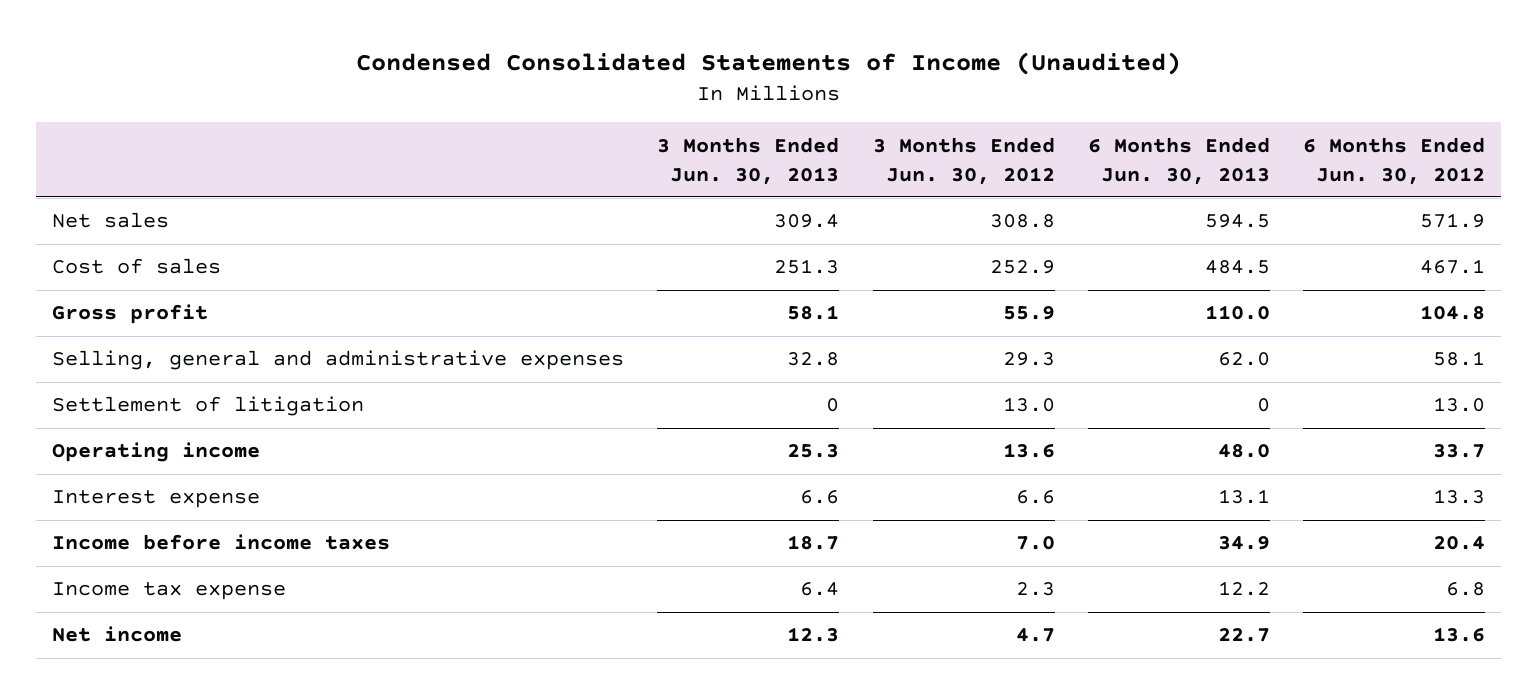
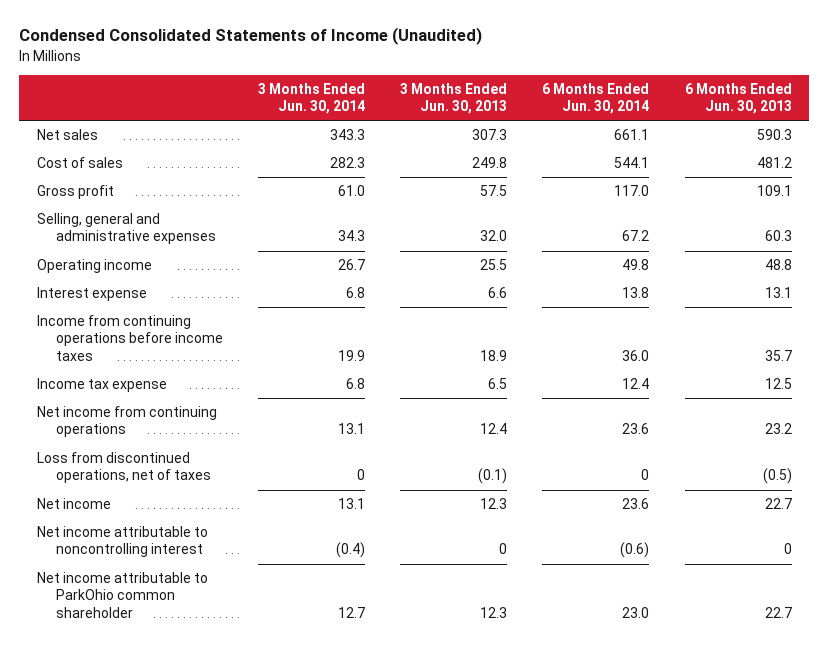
[872,136,1055,185] 3 Months Ended Jun. 30, 2012 -> none
[1302,136,1485,185] 6 Months Ended Jun. 30, 2012 -> none
none -> [258,82,366,115] 3 Months Ended Jun. 30, 2014
none -> [542,82,650,115] 6 Months Ended Jun. 30, 2014
[52,396,365,417] Settlement of litigation -> none
[774,214,840,229] 309.4 -> [472,129,508,141] 307.3
[1204,214,1270,229] 594.5 -> [756,129,792,141] 590.3
[774,259,840,275] 251.3 -> [472,157,508,169] 249.8
[1204,260,1270,275] 484.5 -> [756,157,792,169] 481.2
[787,305,840,321] 58.1 -> [480,185,508,197] 57.5
[1204,305,1270,321] 110.0 -> [756,185,792,197] 109.1
[787,352,840,367] 32.8 -> [480,230,508,242] 32.0
[1217,352,1270,367] 62.0 -> [764,230,792,242] 60.3
[787,444,840,459] 25.3 -> [480,259,508,271] 25.5
[1217,444,1270,459] 48.0 -> [764,259,792,271] 48.8
[52,534,391,551] Income before income taxes -> [37,315,223,361] Income from continuing operations before income taxes
[787,535,840,551] 18.7 -> [480,349,508,361] 18.9
[1217,536,1270,551] 34.9 -> [764,349,792,361] 35.7
[800,582,840,597] 6.4 -> [488,378,508,390] 6.5
[1217,581,1270,597] 12.2 -> [764,378,792,390] 12.5
none -> [37,406,218,438] Net income from continuing operations
none -> [37,452,211,484] Loss from discontinued operations, net of taxes
none -> [37,526,209,558] Net income attributable to noncontrolling interest
none -> [37,572,209,618] Net income attributable to ParkOhio common shareholder

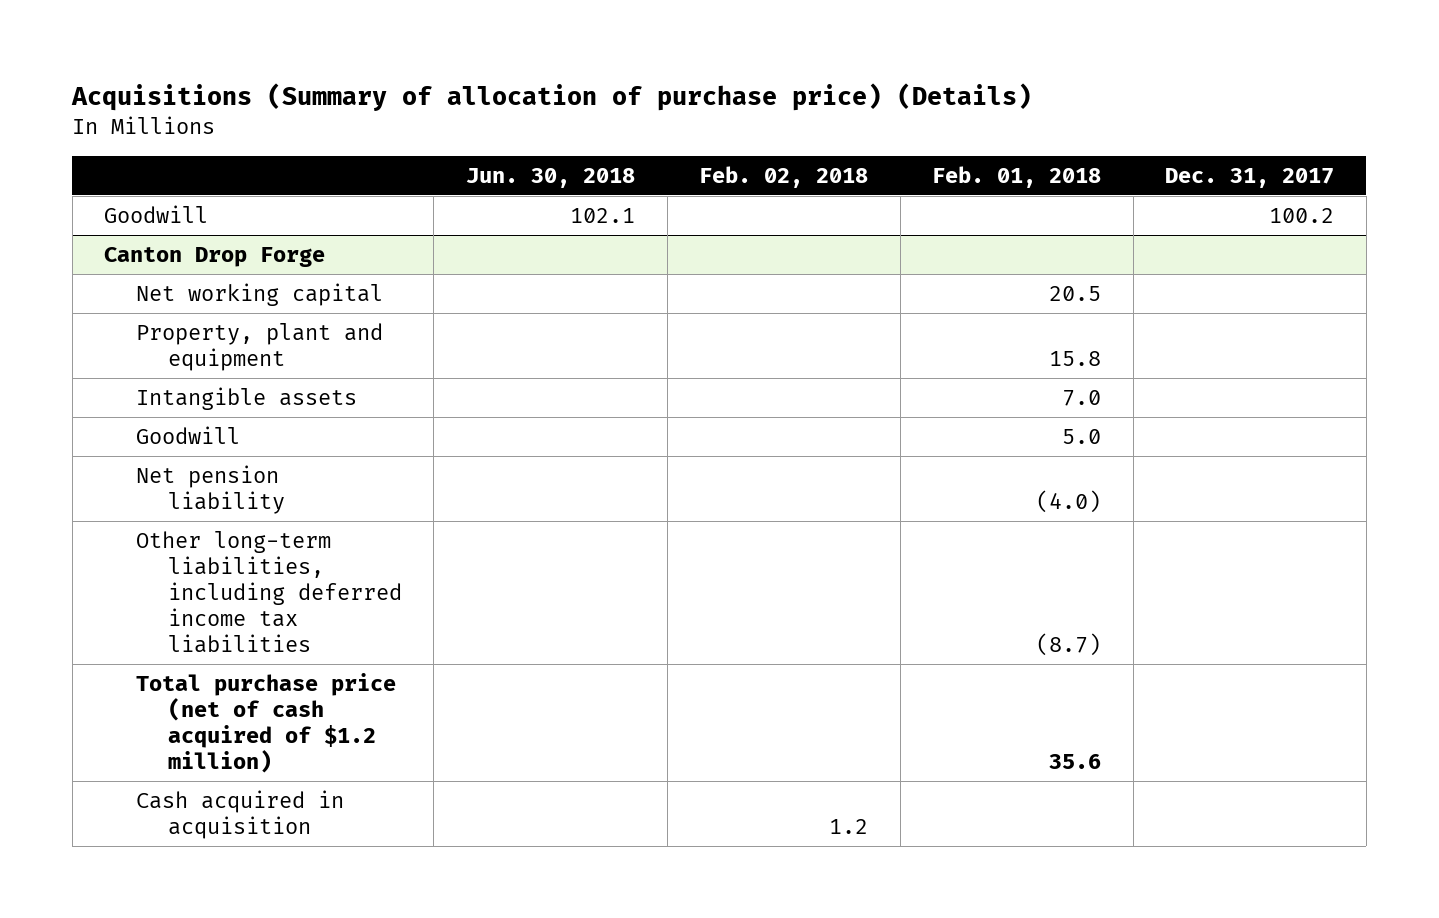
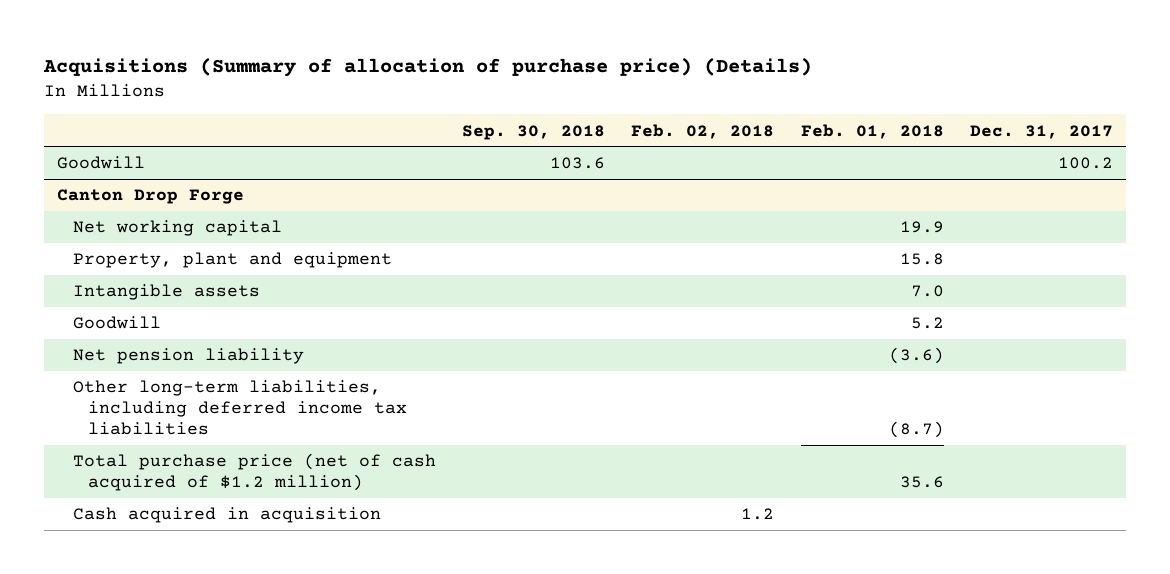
[465,167,635,188] Jun. 30, 2018 -> none
none -> [462,124,606,140] Sep. 30, 2018
[1049,285,1102,301] 20.5 -> [899,221,944,234] 19.9
[1062,428,1102,444] 5.0 -> [910,317,944,330] 5.2
[1036,489,1102,513] (4.0) -> [888,347,944,365] (3.6)

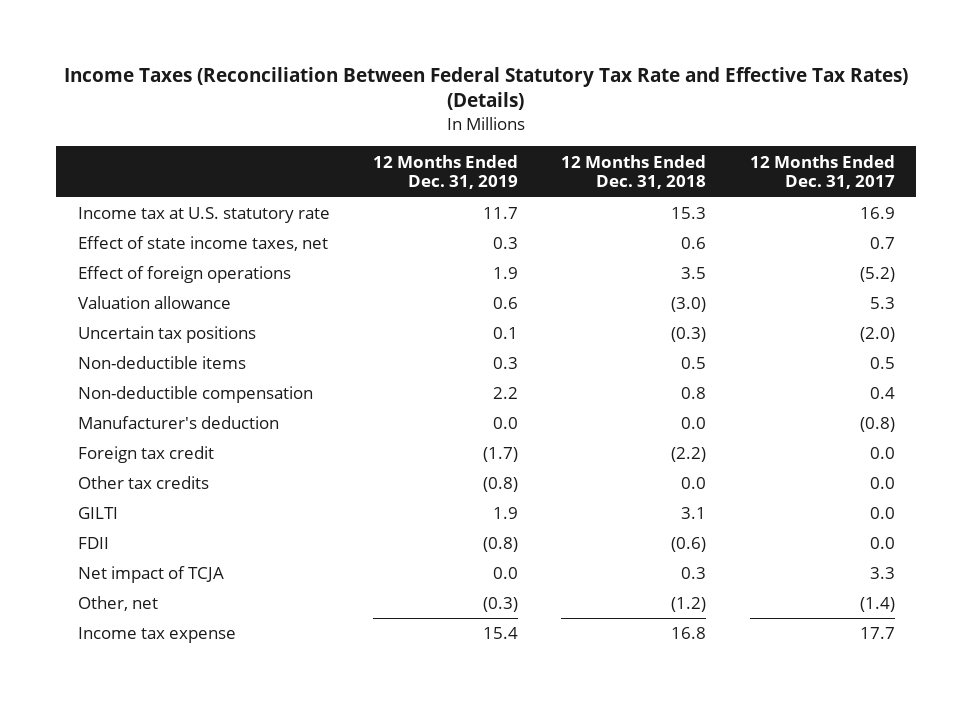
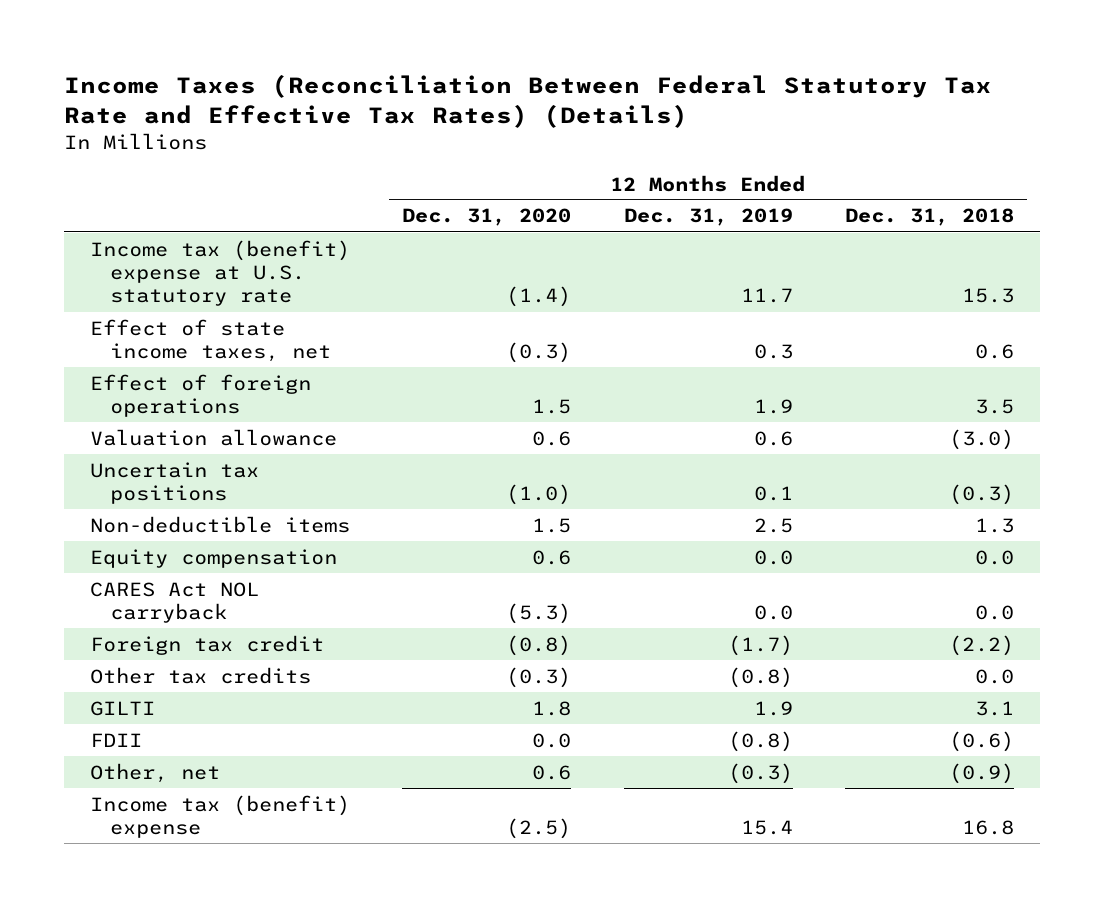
[749,154,895,190] 12 Months Ended Dec. 31, 2017 -> none
none -> [402,208,572,227] Dec. 31, 2020
[77,207,330,224] Income tax at U.S. statutory rate -> [89,239,350,307] Income tax (benefit) expense at U.S. statutory rate
[77,416,279,430] Manufacturer's deduction -> none
[492,357,518,370] 0.3 -> [753,517,793,533] 2.5
[681,357,707,370] 0.5 -> [975,517,1015,533] 1.3
[77,386,313,404] Non-deductible compensation -> [89,548,337,568] Equity compensation
[492,387,518,400] 2.2 -> [753,549,793,565] 0.0
[681,387,707,400] 0.8 -> [975,549,1015,565] 0.0
none -> [89,581,259,623] CARES Act NOL carryback
[77,566,224,584] Net impact of TCJA -> none
[671,597,707,613] (1.2) -> [949,762,1015,784] (0.9)
[77,627,236,644] Income tax expense -> [89,794,350,838] Income tax (benefit) expense

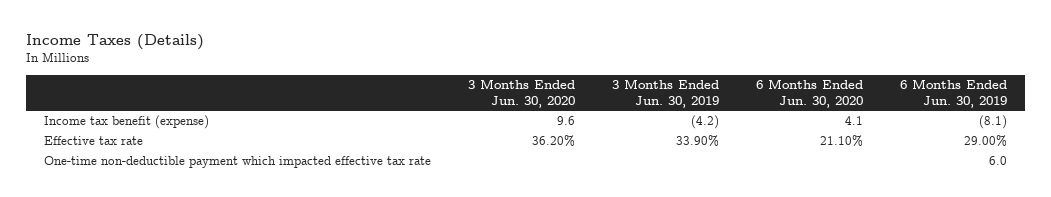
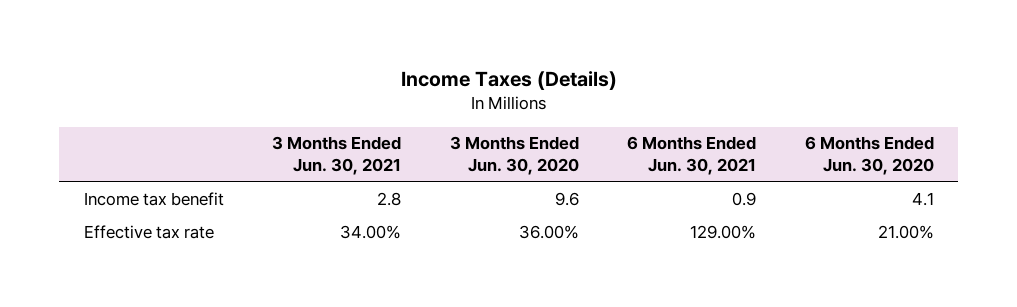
[612,78,720,108] 3 Months Ended Jun. 30, 2019 -> none
[899,78,1007,108] 6 Months Ended Jun. 30, 2019 -> none
none -> [272,136,402,175] 3 Months Ended Jun. 30, 2021
none -> [627,136,757,175] 6 Months Ended Jun. 30, 2021
[44,156,432,169] One-time non-deductible payment which impacted effective tax rate -> none
[44,115,210,130] Income tax benefit (expense) -> [83,191,224,206] Income tax benefit
[532,135,576,148] 36.20% -> [518,224,579,239] 36.00%
[819,135,863,148] 21.10% -> [877,224,934,239] 21.00%

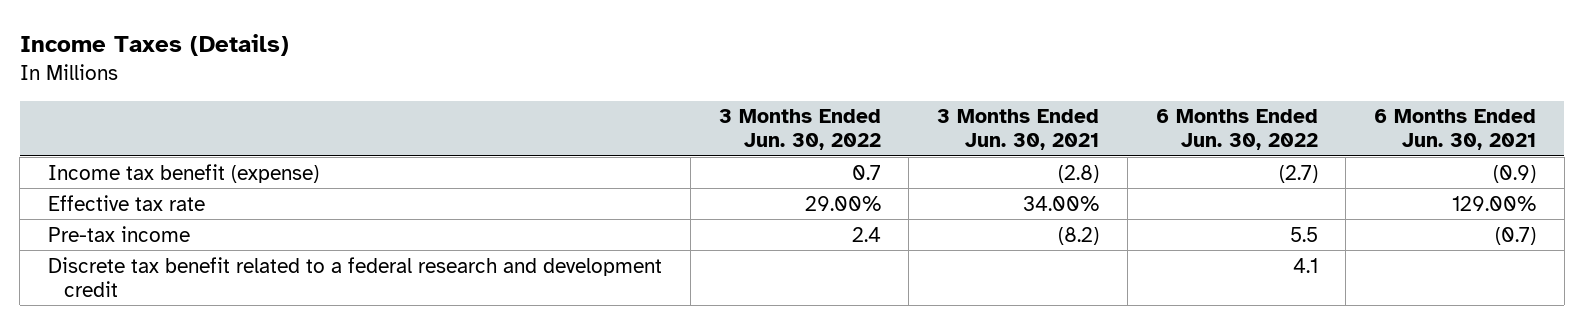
[449,136,579,175] 3 Months Ended Jun. 30, 2020 -> none
[804,136,934,175] 6 Months Ended Jun. 30, 2020 -> none
none -> [718,109,881,151] 3 Months Ended Jun. 30, 2022
none -> [1155,109,1318,151] 6 Months Ended Jun. 30, 2022
[83,191,224,206] Income tax benefit -> [48,163,320,183] Income tax benefit (expense)
[377,191,402,206] 2.8 -> [1058,164,1100,183] (2.8)
[732,191,757,206] 0.9 -> [1493,164,1537,183] (0.9)
none -> [48,225,191,242] Pre-tax income
none -> [48,256,663,297] Discrete tax benefit related to a federal research and development credit

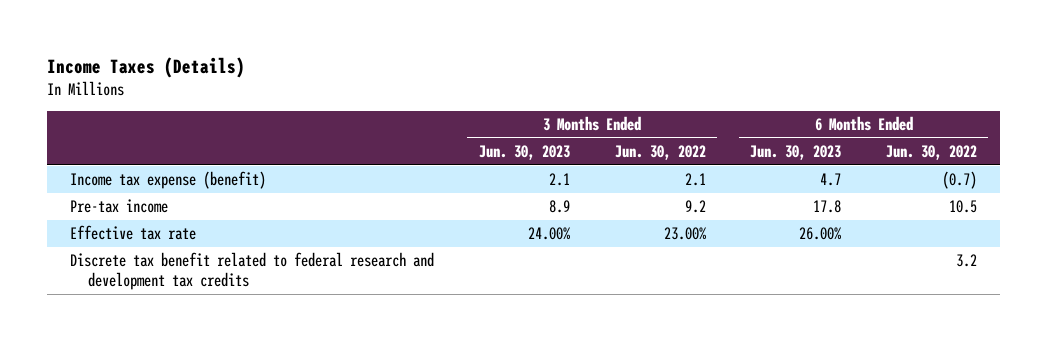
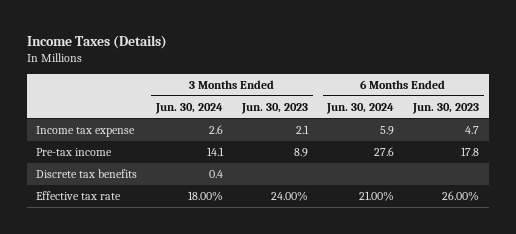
[614,144,706,160] Jun. 30, 2022 -> none
[886,144,978,160] Jun. 30, 2022 -> none
none -> [155,102,224,114] Jun. 30, 2024
none -> [326,102,395,114] Jun. 30, 2024
[69,171,266,190] Income tax expense (benefit) -> [36,126,136,138] Income tax expense
none -> [36,169,138,179] Discrete tax benefits
[69,252,434,291] Discrete tax benefit related to federal research and development tax credits -> none

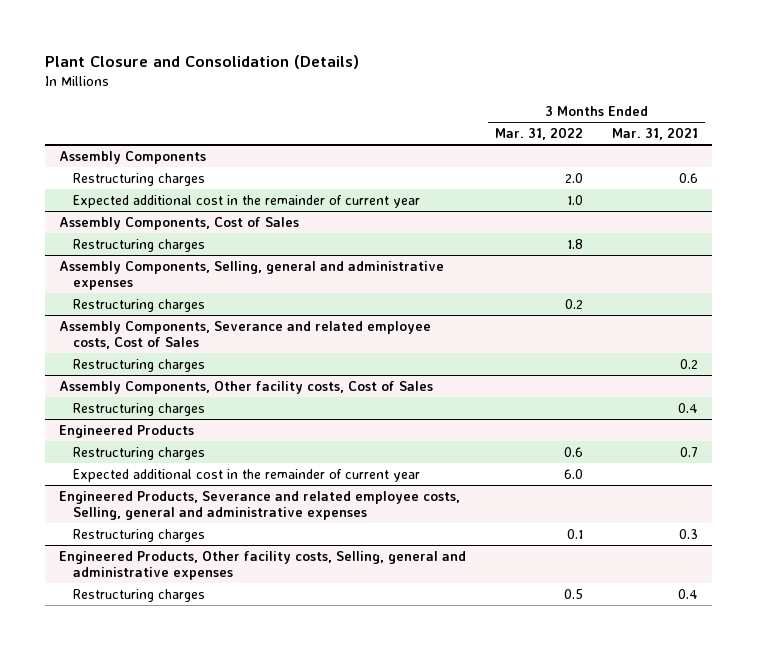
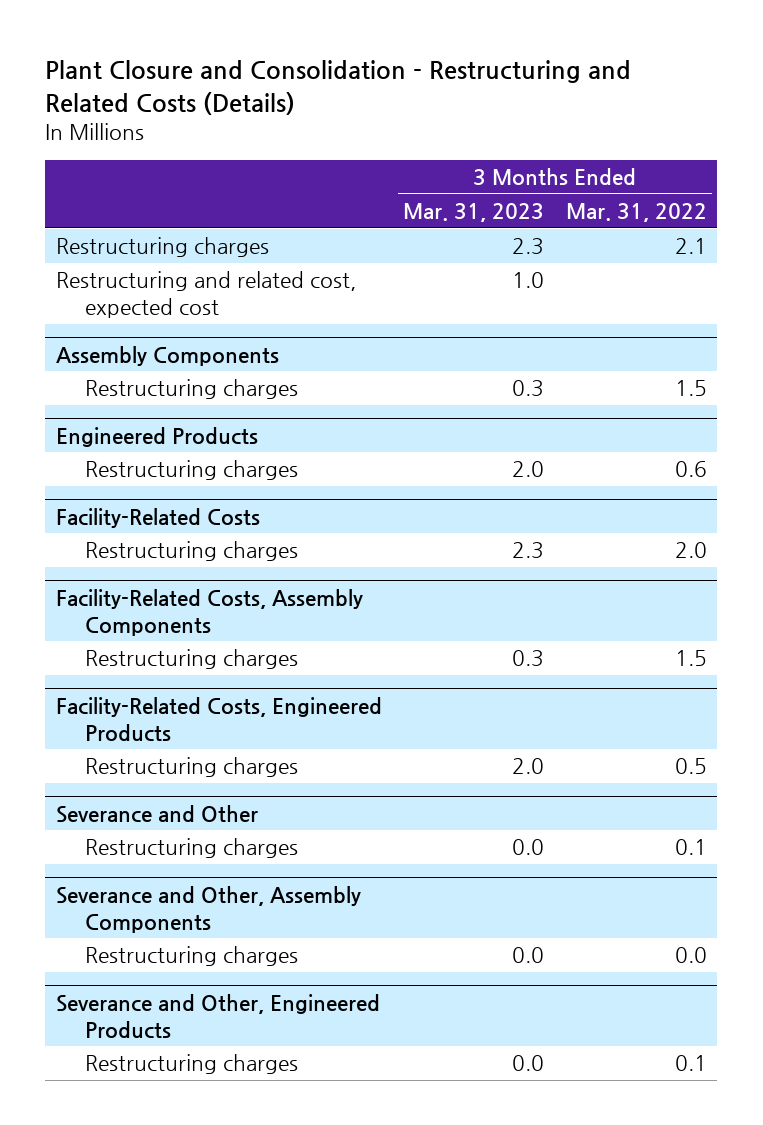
[44,54,359,69] Plant Closure and Consolidation (Details) -> [45,60,632,115] Plant Closure and Consolidation - Restructuring and Related Costs (Details)
[611,126,698,140] Mar. 31, 2021 -> none
none -> [403,203,545,223] Mar. 31, 2023
none -> [56,237,270,258] Restructuring charges
none -> [56,271,357,319] Restructuring and related cost, expected cost
[73,194,421,208] Expected additional cost in the remainder of current year -> none
[59,216,300,230] Assembly Components, Cost of Sales -> none
[73,238,206,252] Restructuring charges -> none
[59,260,445,291] Assembly Components, Selling, general and administrative expenses -> none
[73,298,206,312] Restructuring charges -> none
[59,320,432,350] Assembly Components, Severance and related employee costs, Cost of Sales -> none
[73,358,206,372] Restructuring charges -> none
[59,380,434,394] Assembly Components, Other facility costs, Cost of Sales -> none
[73,402,206,416] Restructuring charges -> none
[565,172,584,183] 2.0 -> [674,380,707,397] 1.5
[73,468,421,482] Expected additional cost in the remainder of current year -> none
[59,490,461,521] Engineered Products, Severance and related employee costs, Selling, general and administrative expenses -> none
[59,550,467,581] Engineered Products, Other facility costs, Selling, general and administrative expenses -> none
none -> [56,507,261,528] Facility-Related Costs
[567,528,584,539] 0.1 -> [674,542,707,559] 2.0
none -> [56,588,364,636] Facility-Related Costs, Assembly Components
none -> [84,649,298,670] Restructuring charges
none -> [56,696,383,742] Facility-Related Costs, Engineered Products
none -> [56,804,259,823] Severance and Other
none -> [84,838,298,859] Restructuring charges
none -> [56,885,362,933] Severance and Other, Assembly Components
none -> [84,946,298,967] Restructuring charges
none -> [56,993,381,1039] Severance and Other, Engineered Products
none -> [84,1054,298,1075] Restructuring charges

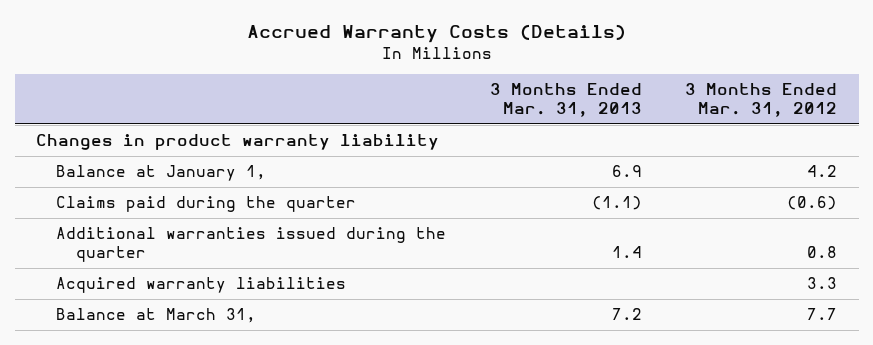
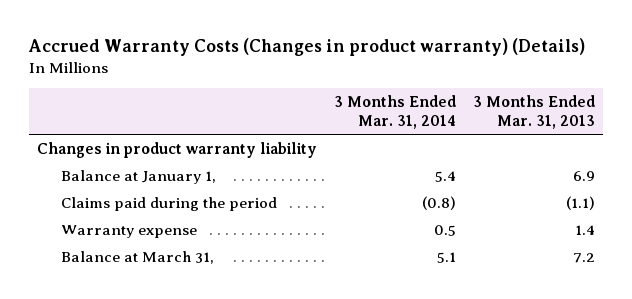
[246,24,626,44] Accrued Warranty Costs (Details) -> [27,38,585,57] Accrued Warranty Costs (Changes in product warranty) (Details)
[684,83,837,118] 3 Months Ended Mar. 31, 2012 -> none
none -> [333,95,456,130] 3 Months Ended Mar. 31, 2014
[56,277,347,294] Acquired warranty liabilities -> none
[56,196,357,213] Claims paid during the quarter -> [60,196,277,211] Claims paid during the period
[56,227,447,263] Additional warranties issued during the quarter -> [60,224,197,238] Warranty expense

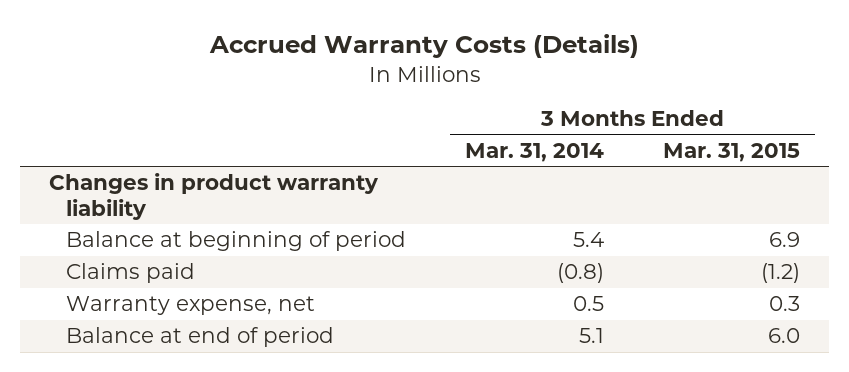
[27,38,585,57] Accrued Warranty Costs (Changes in product warranty) (Details) -> [208,33,639,58] Accrued Warranty Costs (Details)
[472,95,595,130] 3 Months Ended Mar. 31, 2013 -> none
none -> [663,142,801,162] Mar. 31, 2015
[60,169,216,184] Balance at January 1, -> [66,231,407,252] Balance at beginning of period
[60,196,277,211] Claims paid during the period -> [66,263,196,284] Claims paid
[60,224,197,238] Warranty expense -> [66,296,316,316] Warranty expense, net
[60,250,214,264] Balance at March 31, -> [66,327,335,348] Balance at end of period

